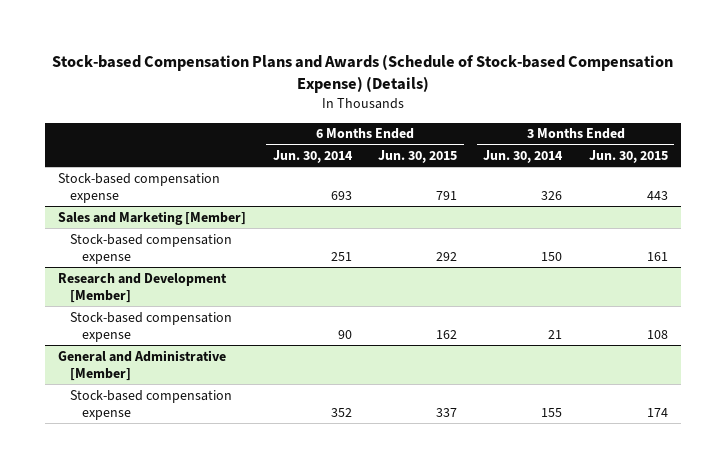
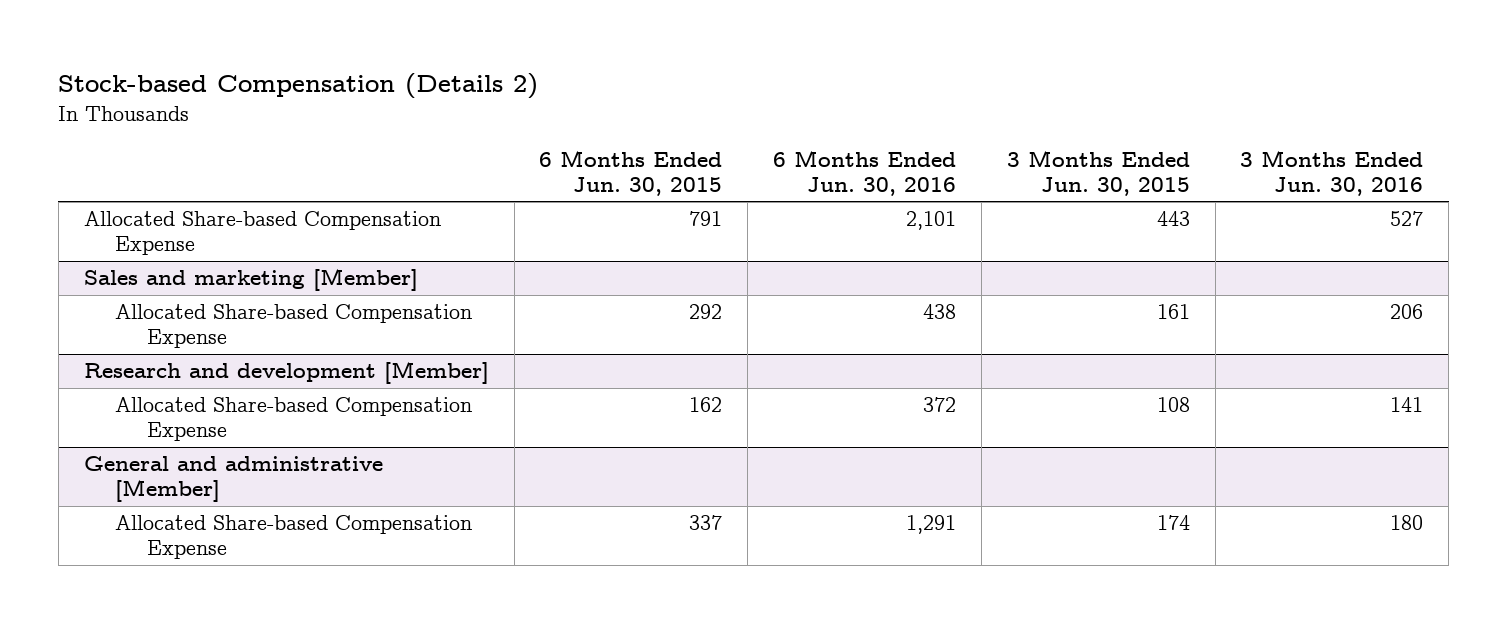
[51,54,673,94] Stock-based Compensation Plans and Awards (Schedule of Stock-based Compensation Expense) (Details) -> [58,72,539,99] Stock-based Compensation (Details 2)
[272,149,353,163] Jun. 30, 2014 -> none
[483,149,564,163] Jun. 30, 2014 -> none
none -> [773,149,957,196] 6 Months Ended Jun. 30, 2016
none -> [1240,149,1424,196] 3 Months Ended Jun. 30, 2016
[58,172,221,204] Stock-based compensation expense -> [83,211,441,256] Allocated Share-based Compensation Expense
[58,210,247,225] Sales and Marketing [Member] -> [83,268,418,292] Sales and marketing [Member]
[69,233,232,265] Stock-based compensation expense -> [115,304,473,349] Allocated Share-based Compensation Expense
[58,272,228,304] Research and Development [Member] -> [83,361,489,385] Research and development [Member]
[69,311,232,343] Stock-based compensation expense -> [115,397,473,442] Allocated Share-based Compensation Expense
[58,349,227,382] General and Administrative [Member] -> [83,456,383,503] General and administrative [Member]
[69,389,232,421] Stock-based compensation expense -> [115,515,473,560] Allocated Share-based Compensation Expense

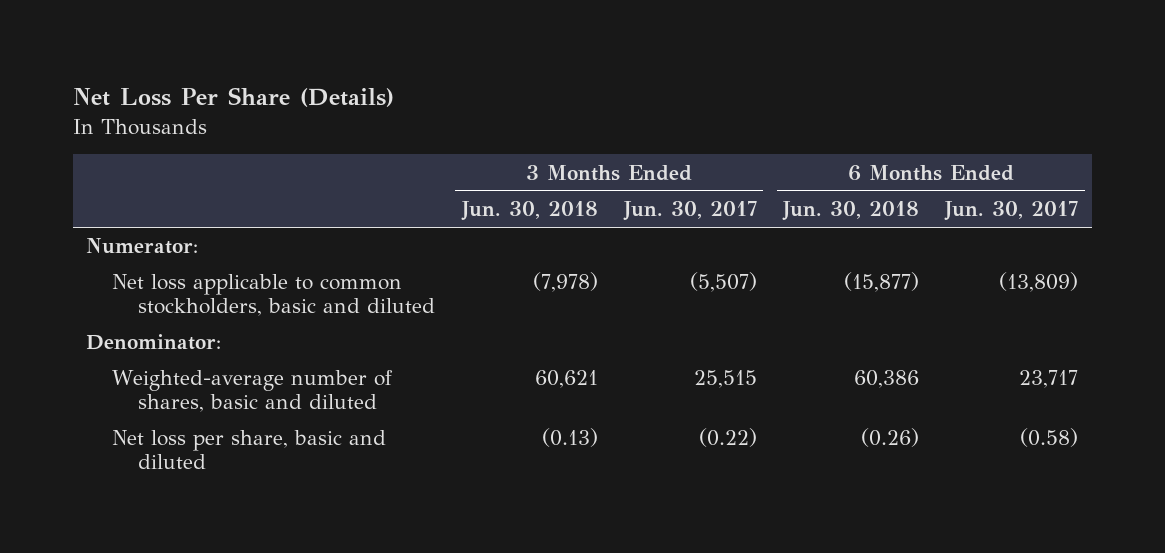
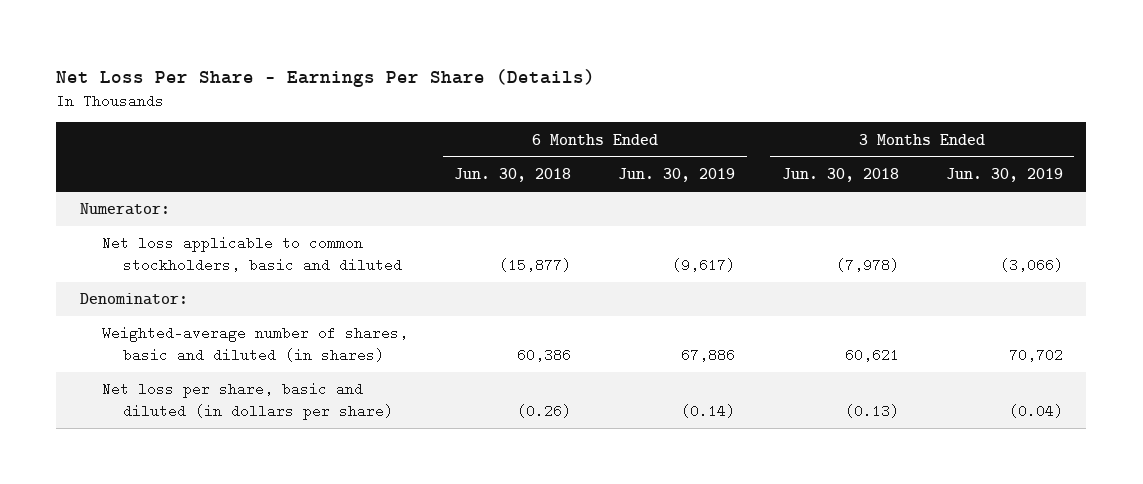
[72,87,394,108] Net Loss Per Share (Details) -> [56,68,596,87] Net Loss Per Share - Earnings Per Share (Details)
[622,201,757,222] Jun. 30, 2017 -> none
[944,201,1079,222] Jun. 30, 2017 -> none
none -> [618,168,736,183] Jun. 30, 2019
none -> [945,168,1063,183] Jun. 30, 2019
[112,370,394,413] Weighted-average number of shares, basic and diluted -> [101,326,408,363] Weighted-average number of shares, basic and diluted (in shares)
[112,430,387,470] Net loss per share, basic and diluted -> [101,382,394,421] Net loss per share, basic and diluted (in dollars per share)

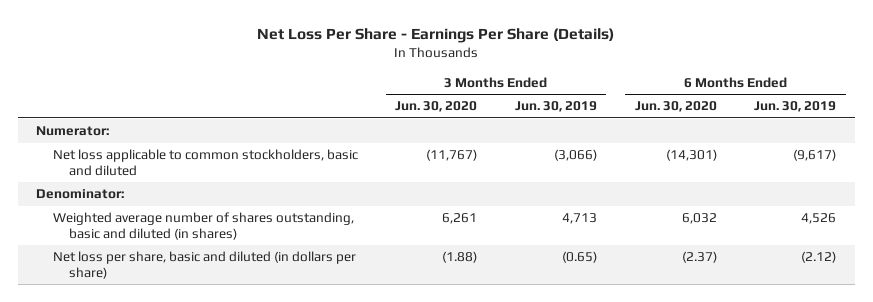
[454,168,572,183] Jun. 30, 2018 -> none
[781,168,899,183] Jun. 30, 2018 -> none
none -> [395,101,478,113] Jun. 30, 2020
none -> [634,101,717,113] Jun. 30, 2020
[101,326,408,363] Weighted-average number of shares, basic and diluted (in shares) -> [52,212,354,240] Weighted average number of shares outstanding, basic and diluted (in shares)
[681,348,736,363] 67,886 -> [801,213,837,225] 4,526
[1008,348,1063,363] 70,702 -> [562,213,598,225] 4,713
[681,404,736,419] (0.14) -> [801,251,837,264] (2.12)
[1008,404,1063,419] (0.04) -> [562,251,598,264] (0.65)

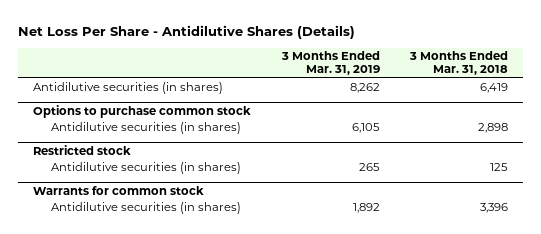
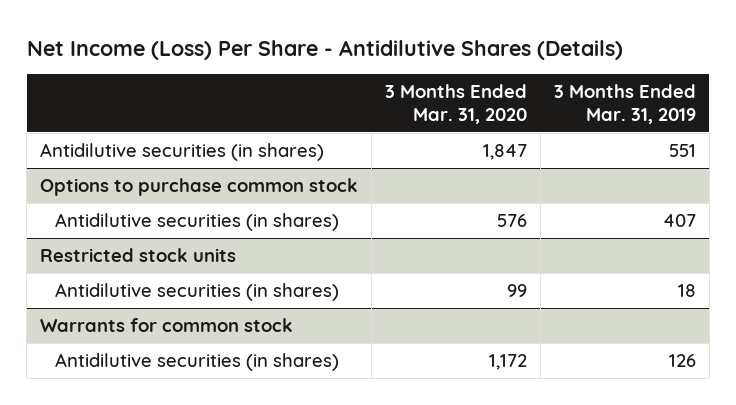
[18,25,356,40] Net Loss Per Share - Antidilutive Shares (Details) -> [26,39,623,60] Net Income (Loss) Per Share - Antidilutive Shares (Details)
[408,51,508,76] 3 Months Ended Mar. 31, 2018 -> none
none -> [385,84,528,125] 3 Months Ended Mar. 31, 2020
[349,83,380,94] 8,262 -> [668,143,696,157] 551
[351,123,380,134] 6,105 -> [662,213,696,227] 407
[33,145,132,156] Restricted stock -> [40,247,237,262] Restricted stock units
[358,163,380,172] 265 -> [677,283,696,297] 18
[352,203,380,214] 1,892 -> [668,353,696,367] 126

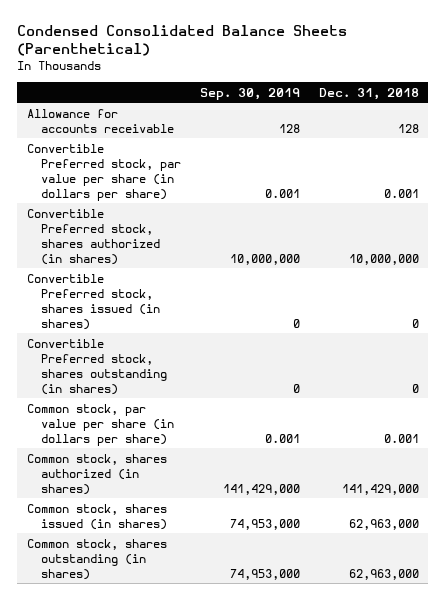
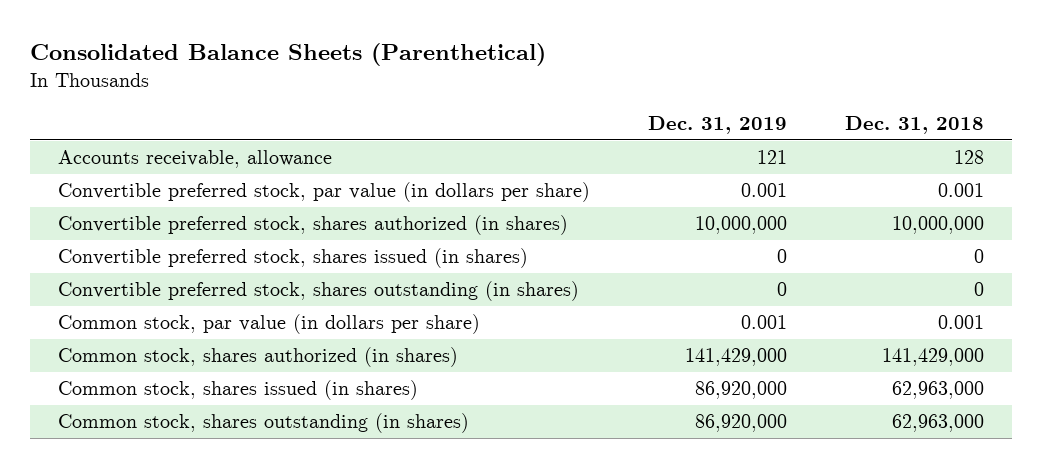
[17,24,348,57] Condensed Consolidated Balance Sheets (Parenthetical) -> [29,43,546,67] Consolidated Balance Sheets (Parenthetical)
[200,87,301,100] Sep. 30, 2019 -> none
none -> [647,116,787,135] Dec. 31, 2019
[26,108,175,133] Allowance for accounts receivable -> [58,150,333,169] Accounts receivable, allowance
[26,143,182,201] Convertible Preferred stock, par value per share (in dollars per share) -> [58,182,591,203] Convertible preferred stock, par value (in dollars per share)
[26,208,161,265] Convertible Preferred stock, shares authorized (in shares) -> [58,215,569,236] Convertible preferred stock, shares authorized (in shares)
[26,273,161,330] Convertible Preferred stock, shares issued (in shares) -> [58,248,529,269] Convertible preferred stock, shares issued (in shares)
[26,338,168,395] Convertible Preferred stock, shares outstanding (in shares) -> [58,281,580,302] Convertible preferred stock, shares outstanding (in shares)
[26,403,175,446] Common stock, par value per share (in dollars per share) -> [58,314,481,335] Common stock, par value (in dollars per share)

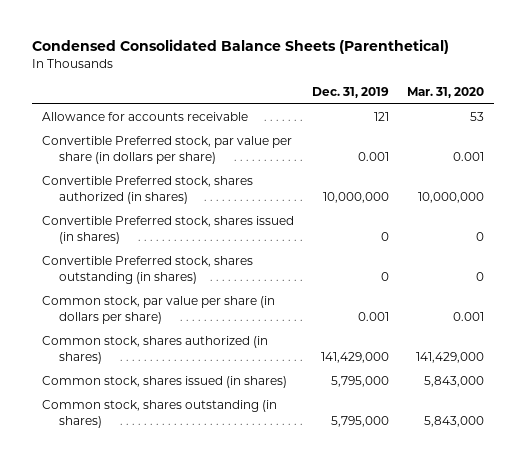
[29,43,546,67] Consolidated Balance Sheets (Parenthetical) -> [32,39,450,55] Condensed Consolidated Balance Sheets (Parenthetical)
[844,116,984,135] Dec. 31, 2018 -> none
none -> [407,87,485,99] Mar. 31, 2020
[58,150,333,169] Accounts receivable, allowance -> [41,112,248,122] Allowance for accounts receivable
[58,182,591,203] Convertible preferred stock, par value (in dollars per share) -> [41,136,292,164] Convertible Preferred stock, par value per share (in dollars per share)
[58,215,569,236] Convertible preferred stock, shares authorized (in shares) -> [41,176,253,204] Convertible Preferred stock, shares authorized (in shares)
[58,248,529,269] Convertible preferred stock, shares issued (in shares) -> [41,216,294,244] Convertible Preferred stock, shares issued (in shares)
[58,281,580,302] Convertible preferred stock, shares outstanding (in shares) -> [41,256,253,284] Convertible Preferred stock, shares outstanding (in shares)
[58,314,481,335] Common stock, par value (in dollars per share) -> [41,296,275,324] Common stock, par value per share (in dollars per share)
[694,381,787,400] 86,920,000 -> [330,376,389,388] 5,795,000
[694,414,787,433] 86,920,000 -> [330,415,389,427] 5,795,000

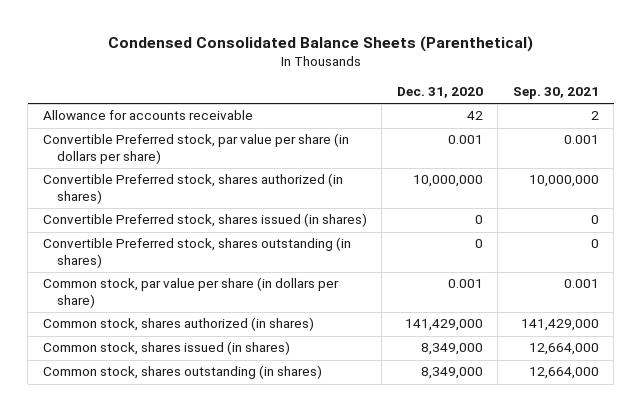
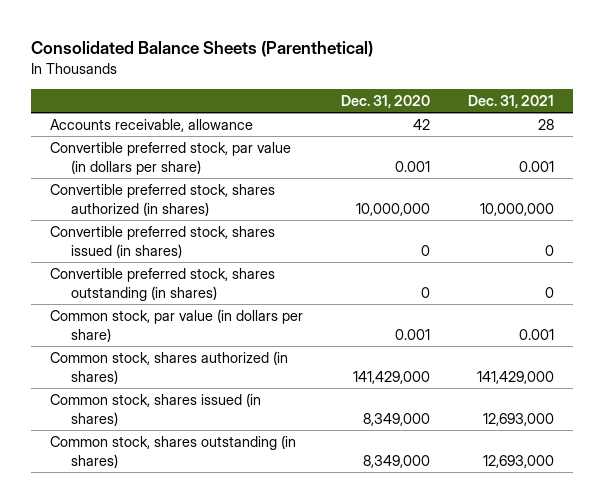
[107,36,533,53] Condensed Consolidated Balance Sheets (Parenthetical) -> [31,41,374,58] Consolidated Balance Sheets (Parenthetical)
[512,86,599,99] Sep. 30, 2021 -> none
none -> [467,94,554,108] Dec. 31, 2021
[42,110,253,121] Allowance for accounts receivable -> [50,118,254,132] Accounts receivable, allowance
[42,133,349,165] Convertible Preferred stock, par value per share (in dollars per share) -> [50,141,292,175] Convertible preferred stock, par value (in dollars per share)
[42,173,343,205] Convertible Preferred stock, shares authorized (in shares) -> [50,183,276,216] Convertible preferred stock, shares authorized (in shares)
[42,213,367,228] Convertible Preferred stock, shares issued (in shares) -> [50,225,276,258] Convertible preferred stock, shares issued (in shares)
[42,237,351,269] Convertible Preferred stock, shares outstanding (in shares) -> [50,267,276,301] Convertible preferred stock, shares outstanding (in shares)
[42,277,339,309] Common stock, par value per share (in dollars per share) -> [50,308,304,342] Common stock, par value (in dollars per share)

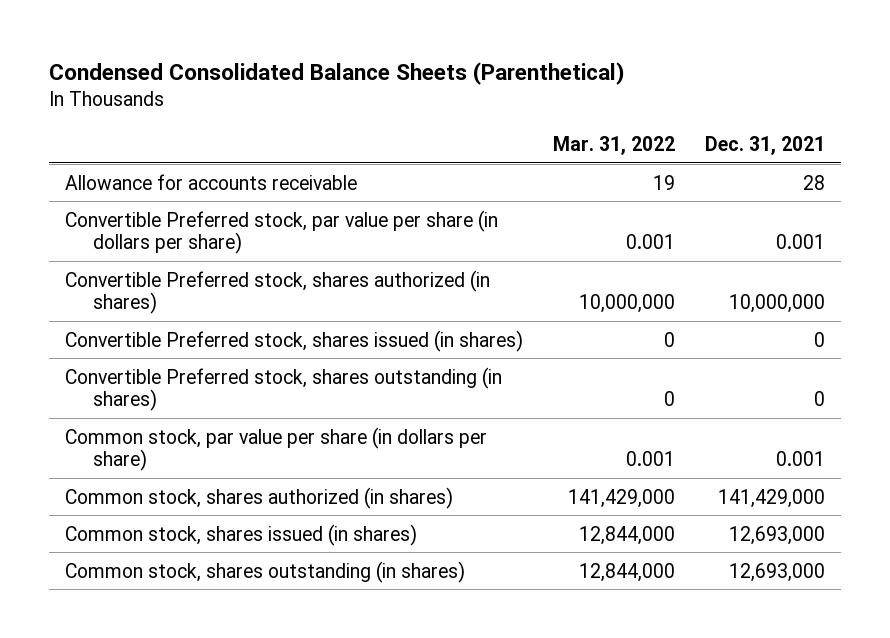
[31,41,374,58] Consolidated Balance Sheets (Parenthetical) -> [49,61,626,85] Condensed Consolidated Balance Sheets (Parenthetical)
[340,94,430,108] Dec. 31, 2020 -> none
none -> [553,135,676,155] Mar. 31, 2022
[50,118,254,132] Accounts receivable, allowance -> [64,173,357,190] Allowance for accounts receivable
[50,141,292,175] Convertible preferred stock, par value (in dollars per share) -> [64,209,498,255] Convertible Preferred stock, par value per share (in dollars per share)
[50,183,276,216] Convertible preferred stock, shares authorized (in shares) -> [64,269,490,315] Convertible Preferred stock, shares authorized (in shares)
[50,225,276,258] Convertible preferred stock, shares issued (in shares) -> [64,329,523,352] Convertible Preferred stock, shares issued (in shares)
[50,267,276,301] Convertible preferred stock, shares outstanding (in shares) -> [64,366,502,412] Convertible Preferred stock, shares outstanding (in shares)
[50,308,304,342] Common stock, par value (in dollars per share) -> [64,426,487,472] Common stock, par value per share (in dollars per share)

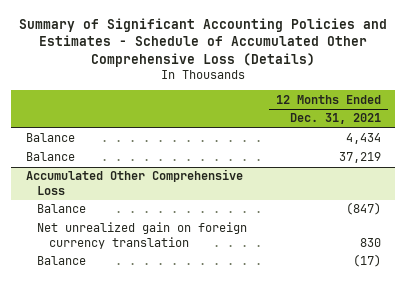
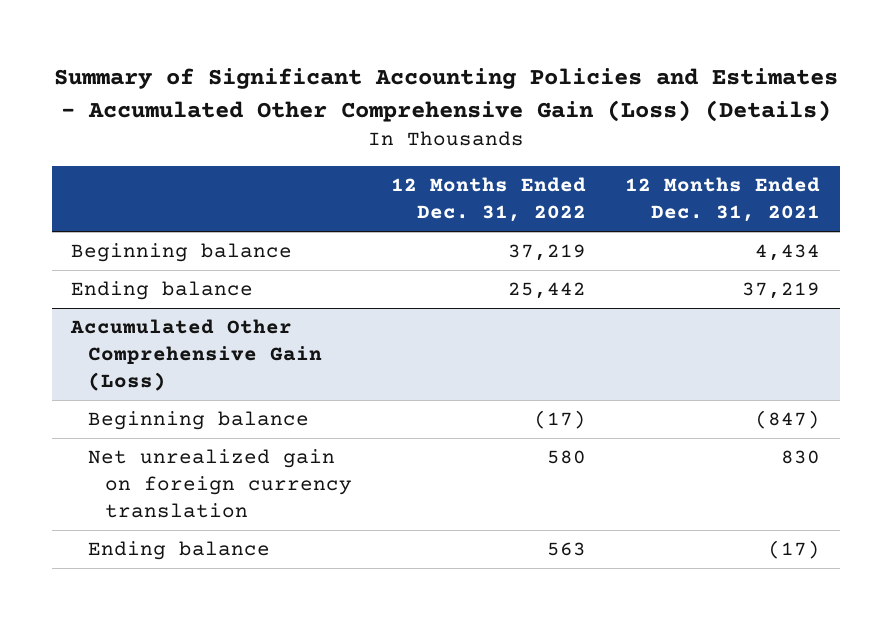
[19,17,388,67] Summary of Significant Accounting Policies and Estimates - Schedule of Accumulated Other Comprehensive Loss (Details) -> [53,68,838,122] Summary of Significant Accounting Policies and Estimates - Accumulated Other Comprehensive Gain (Loss) (Details)
none -> [391,177,587,223] 12 Months Ended Dec. 31, 2022
[25,133,75,143] Balance -> [71,243,293,263] Beginning balance
[25,152,75,162] Balance -> [71,281,254,301] Ending balance
[25,169,243,195] Accumulated Other Comprehensive Loss -> [70,319,323,392] Accumulated Other Comprehensive Gain (Loss)
[37,204,87,214] Balance -> [88,411,310,431] Beginning balance
[37,256,87,266] Balance -> [88,541,271,561] Ending balance

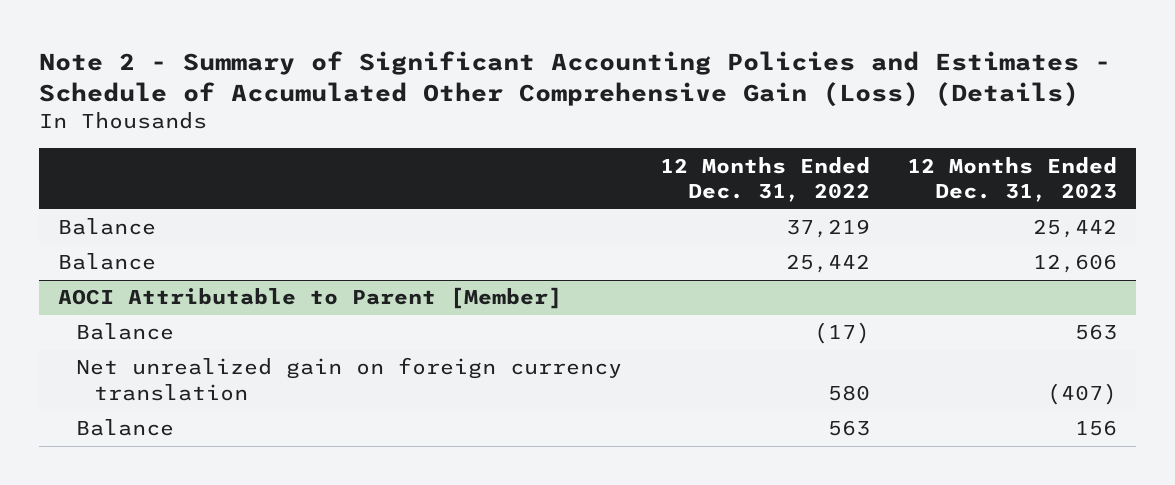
[53,68,838,122] Summary of Significant Accounting Policies and Estimates - Accumulated Other Comprehensive Gain (Loss) (Details) -> [39,51,1112,108] Note 2 - Summary of Significant Accounting Policies and Estimates - Schedule of Accumulated Other Comprehensive Gain (Loss) (Details)
[625,177,821,223] 12 Months Ended Dec. 31, 2021 -> none
none -> [907,156,1118,203] 12 Months Ended Dec. 31, 2023
[71,243,293,263] Beginning balance -> [58,218,157,236] Balance
[71,281,254,301] Ending balance -> [58,253,157,271] Balance
[70,319,323,392] Accumulated Other Comprehensive Gain (Loss) -> [58,287,563,310] AOCI Attributable to Parent [Member]
[88,411,310,431] Beginning balance -> [75,323,174,341] Balance
[88,541,271,561] Ending balance -> [75,419,174,437] Balance

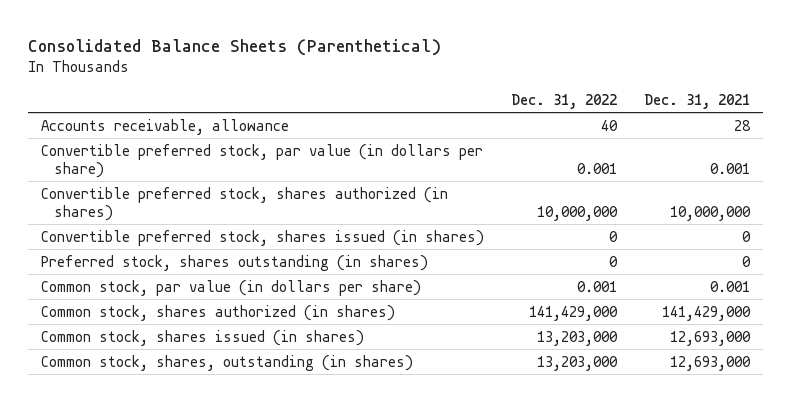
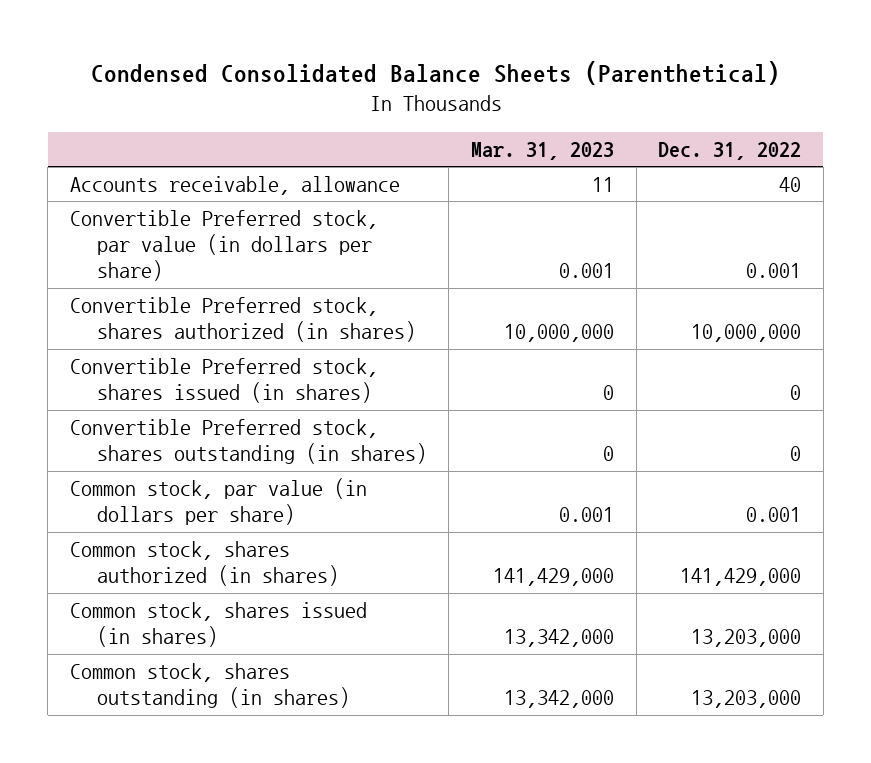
[28,38,442,56] Consolidated Balance Sheets (Parenthetical) -> [90,61,780,86] Condensed Consolidated Balance Sheets (Parenthetical)
[643,93,750,109] Dec. 31, 2021 -> none
none -> [470,141,614,160] Mar. 31, 2023
[41,143,484,179] Convertible preferred stock, par value (in dollars per share) -> [69,210,378,282] Convertible Preferred stock, par value (in dollars per share)
[41,186,449,222] Convertible preferred stock, shares authorized (in shares) -> [69,297,416,343] Convertible Preferred stock, shares authorized (in shares)
[41,229,485,246] Convertible preferred stock, shares issued (in shares) -> [69,358,378,404] Convertible Preferred stock, shares issued (in shares)
[41,254,429,271] Preferred stock, shares outstanding (in shares) -> [69,419,427,465] Convertible Preferred stock, shares outstanding (in shares)
[41,354,414,371] Common stock, shares, outstanding (in shares) -> [69,663,350,709] Common stock, shares outstanding (in shares)

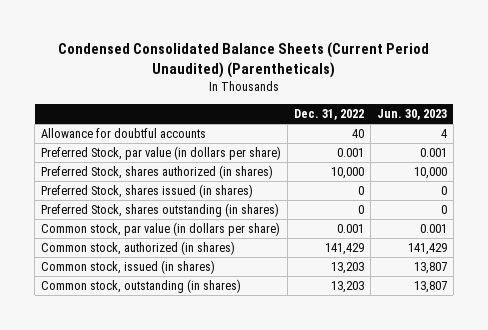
[90,61,780,86] Condensed Consolidated Balance Sheets (Parenthetical) -> [57,42,429,79] Condensed Consolidated Balance Sheets (Current Period Unaudited) (Parentheticals)
[470,141,614,160] Mar. 31, 2023 -> none
none -> [376,108,447,120] Jun. 30, 2023
[69,176,400,196] Accounts receivable, allowance -> [41,128,207,139] Allowance for doubtful accounts
[69,210,378,282] Convertible Preferred stock, par value (in dollars per share) -> [41,146,282,161] Preferred Stock, par value (in dollars per share)
[69,297,416,343] Convertible Preferred stock, shares authorized (in shares) -> [41,165,274,180] Preferred Stock, shares authorized (in shares)
[691,324,802,343] 10,000,000 -> [330,167,364,180] 10,000
[69,358,378,404] Convertible Preferred stock, shares issued (in shares) -> [41,184,254,199] Preferred Stock, shares issued (in shares)
[69,419,427,465] Convertible Preferred stock, shares outstanding (in shares) -> [41,203,280,218] Preferred Stock, shares outstanding (in shares)
[69,541,339,587] Common stock, shares authorized (in shares) -> [41,241,236,256] Common stock, authorized (in shares)
[680,568,802,587] 141,429,000 -> [324,243,364,256] 141,429
[69,602,367,648] Common stock, shares issued (in shares) -> [41,260,216,275] Common stock, issued (in shares)
[691,629,802,648] 13,203,000 -> [330,262,364,275] 13,203
[69,663,350,709] Common stock, shares outstanding (in shares) -> [41,279,242,294] Common stock, outstanding (in shares)
[691,690,802,709] 13,203,000 -> [330,281,364,294] 13,203

